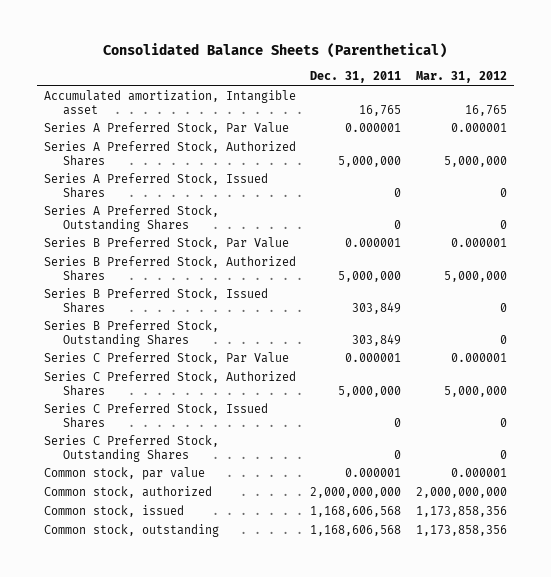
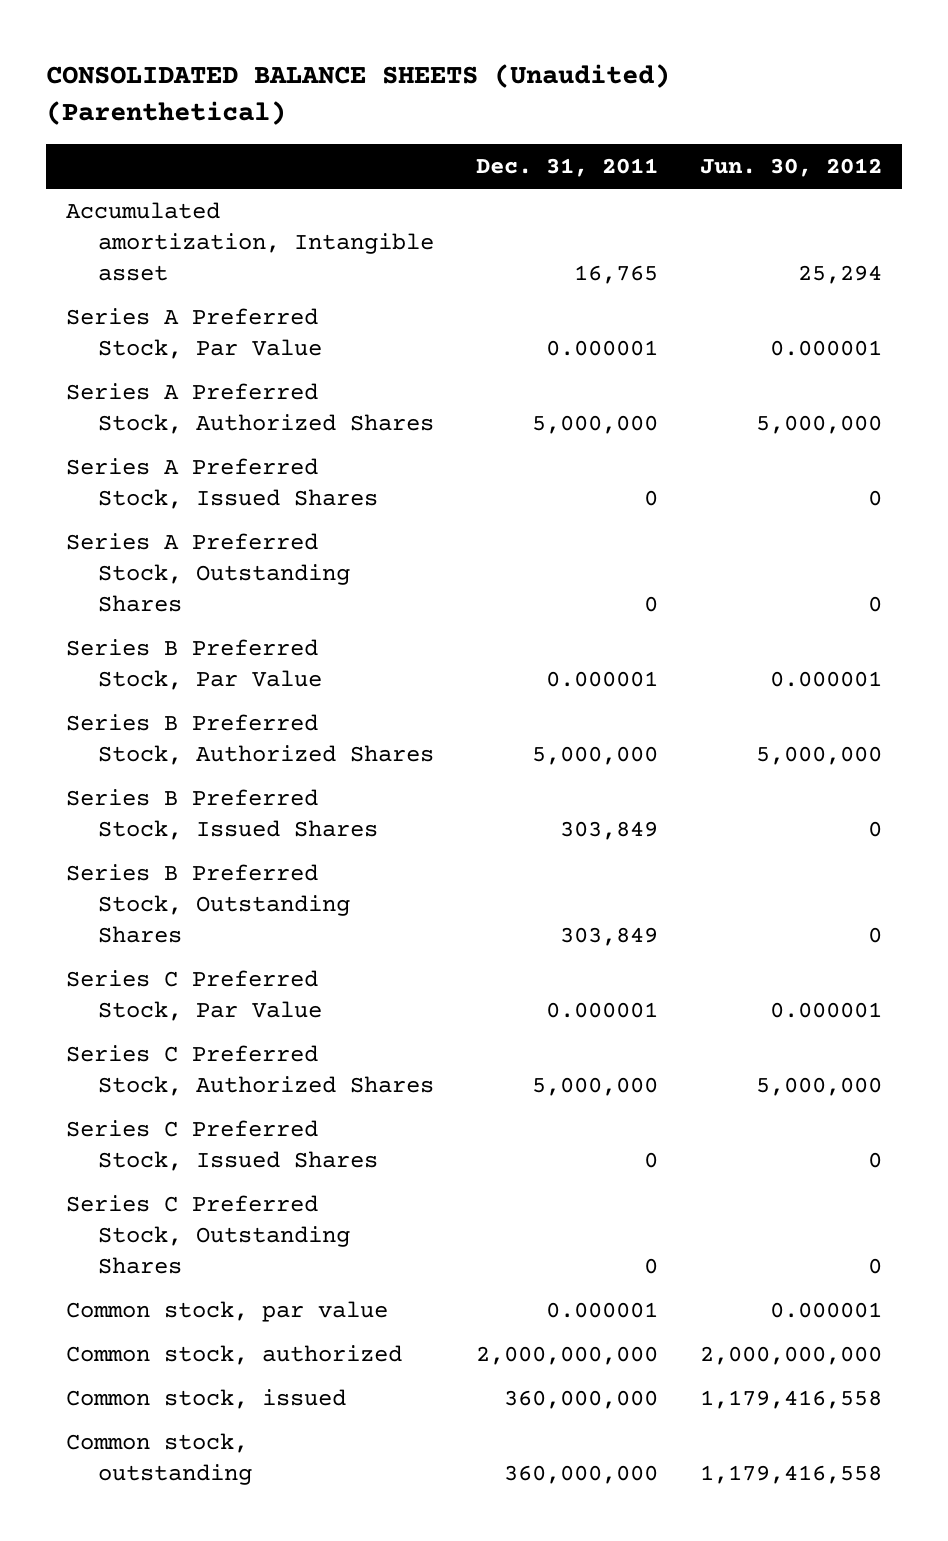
[103,43,448,59] Consolidated Balance Sheets (Parenthetical) -> [45,63,670,126] CONSOLIDATED BALANCE SHEETS (Unaudited) (Parenthetical)
[415,71,507,84] Mar. 31, 2012 -> none
none -> [699,158,882,178] Jun. 30, 2012
[310,506,402,518] 1,168,606,568 -> [503,1390,658,1410] 360,000,000
[310,525,402,537] 1,168,606,568 -> [503,1465,658,1485] 360,000,000

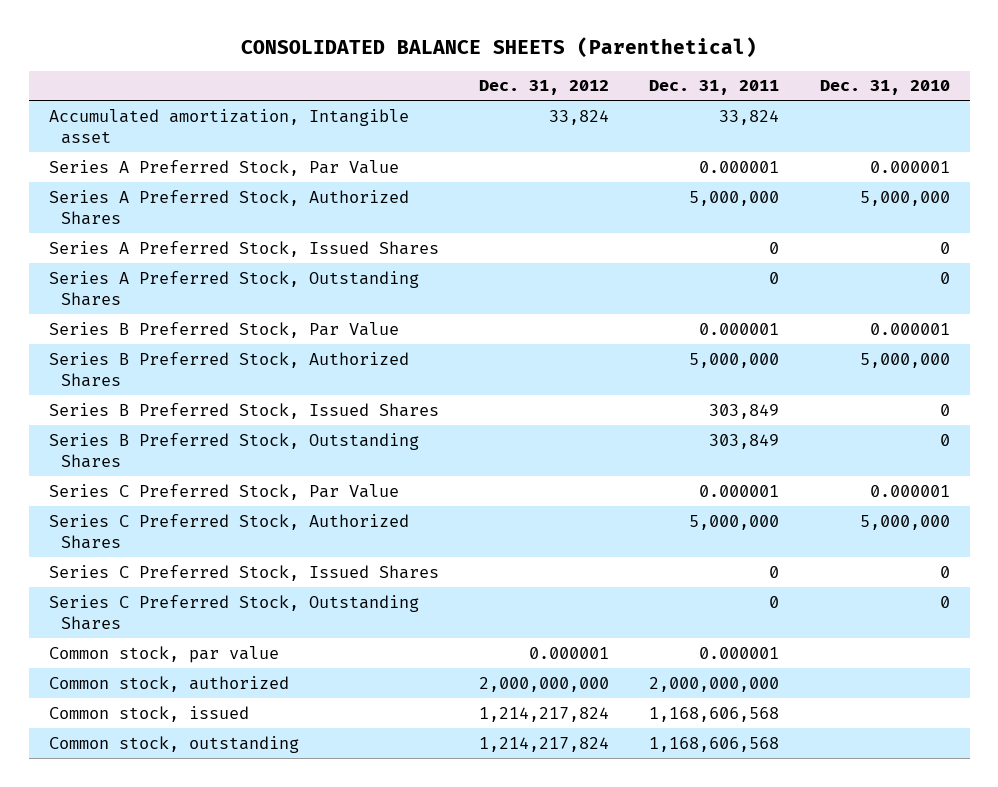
[45,63,670,126] CONSOLIDATED BALANCE SHEETS (Unaudited) (Parenthetical) -> [241,37,758,59] CONSOLIDATED BALANCE SHEETS (Parenthetical)
[699,158,882,178] Jun. 30, 2012 -> none
none -> [478,80,609,96] Dec. 31, 2012
none -> [819,80,950,96] Dec. 31, 2010
[573,265,658,285] 16,765 -> [719,109,780,125] 33,824
[503,1390,658,1410] 360,000,000 -> [649,706,780,722] 1,168,606,568
[503,1465,658,1485] 360,000,000 -> [649,736,780,752] 1,168,606,568

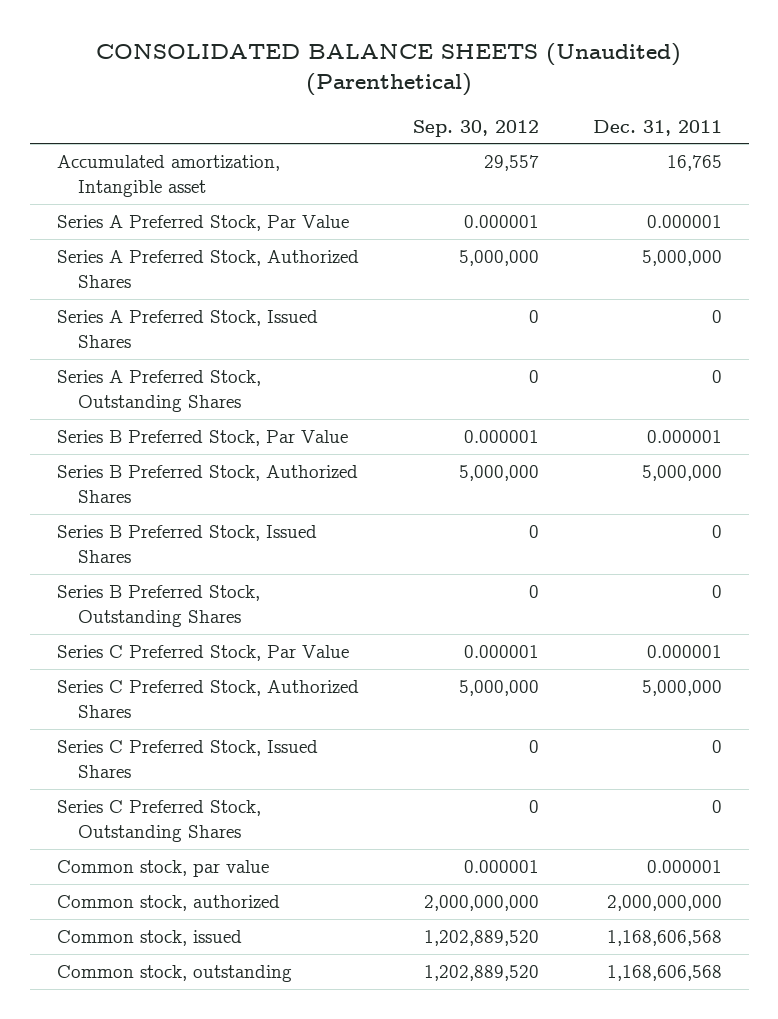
[241,37,758,59] CONSOLIDATED BALANCE SHEETS (Parenthetical) -> [96,43,682,97] CONSOLIDATED BALANCE SHEETS (Unaudited) (Parenthetical)
[478,80,609,96] Dec. 31, 2012 -> none
[819,80,950,96] Dec. 31, 2010 -> none
none -> [412,119,539,137] Sep. 30, 2012
[719,109,780,125] 33,824 -> [666,155,722,172] 16,765
[709,403,780,419] 303,849 -> [711,525,722,539] 0
[709,433,780,449] 303,849 -> [711,585,722,599] 0

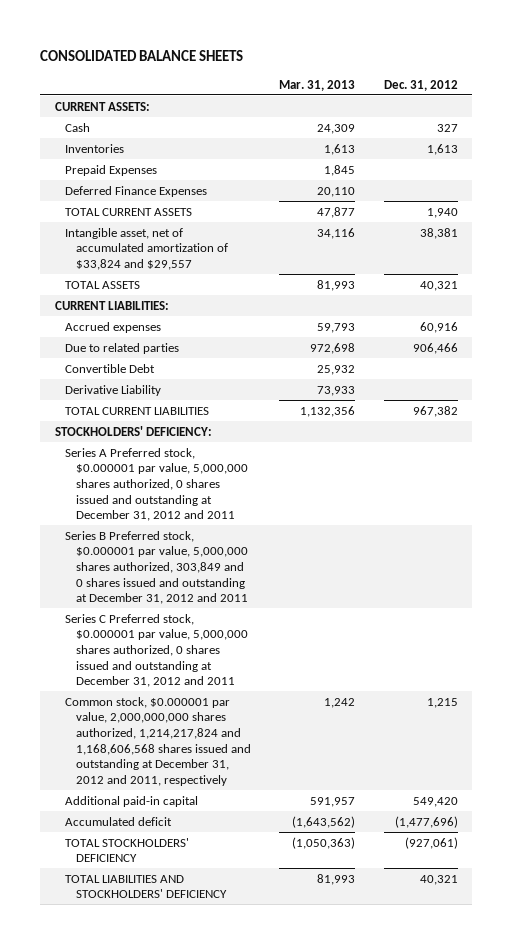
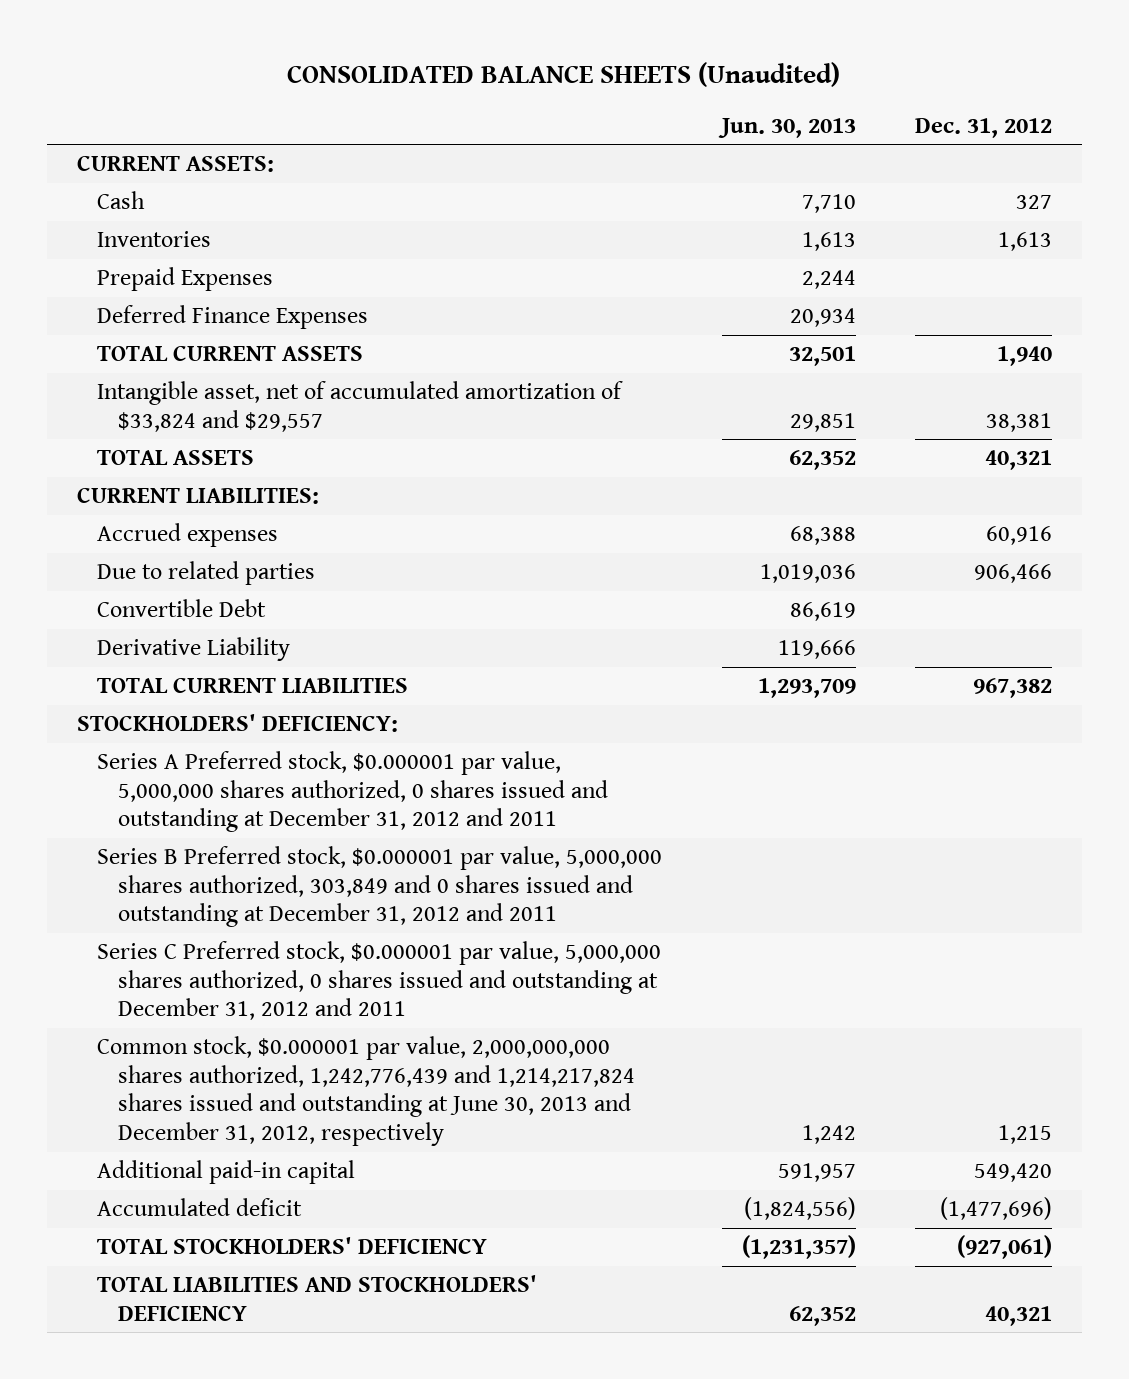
[40,49,244,61] CONSOLIDATED BALANCE SHEETS -> [287,62,841,88] CONSOLIDATED BALANCE SHEETS (Unaudited)
[279,79,356,91] Mar. 31, 2013 -> none
none -> [717,117,856,138] Jun. 30, 2013
[65,696,251,787] Common stock, $0.000001 par value, 2,000,000,000 shares authorized, 1,214,217,824 and 1,168,606,568 shares issued and outstanding at December 31, 2012 and 2011, respectively -> [97,1036,636,1147] Common stock, $0.000001 par value, 2,000,000,000 shares authorized, 1,242,776,439 and 1,214,217,824 shares issued and outstanding at June 30, 2013 and December 31, 2012, respectively

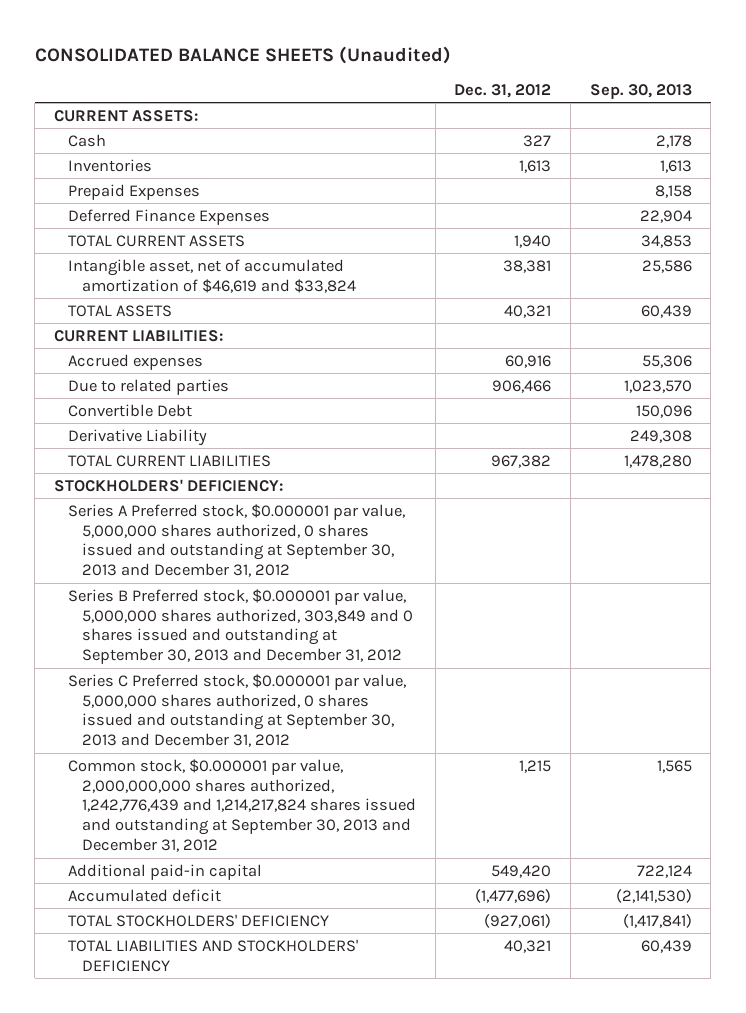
[717,117,856,138] Jun. 30, 2013 -> none
none -> [589,83,692,99] Sep. 30, 2013
[97,381,624,432] Intangible asset, net of accumulated amortization of $33,824 and $29,557 -> [68,258,357,293] Intangible asset, net of accumulated amortization of $46,619 and $33,824
[97,751,609,833] Series A Preferred stock, $0.000001 par value, 5,000,000 shares authorized, 0 shares issued and outstanding at December 31, 2012 and 2011 -> [68,503,406,578] Series A Preferred stock, $0.000001 par value, 5,000,000 shares authorized, 0 shares issued and outstanding at September 30, 2013 and December 31, 2012
[97,846,663,928] Series B Preferred stock, $0.000001 par value, 5,000,000 shares authorized, 303,849 and 0 shares issued and outstanding at December 31, 2012 and 2011 -> [68,588,414,665] Series B Preferred stock, $0.000001 par value, 5,000,000 shares authorized, 303,849 and 0 shares issued and outstanding at September 30, 2013 and December 31, 2012
[97,941,662,1021] Series C Preferred stock, $0.000001 par value, 5,000,000 shares authorized, 0 shares issued and outstanding at December 31, 2012 and 2011 -> [68,673,407,748] Series C Preferred stock, $0.000001 par value, 5,000,000 shares authorized, 0 shares issued and outstanding at September 30, 2013 and December 31, 2012
[97,1036,636,1147] Common stock, $0.000001 par value, 2,000,000,000 shares authorized, 1,242,776,439 and 1,214,217,824 shares issued and outstanding at June 30, 2013 and December 31, 2012, respectively -> [68,758,417,853] Common stock, $0.000001 par value, 2,000,000,000 shares authorized, 1,242,776,439 and 1,214,217,824 shares issued and outstanding at September 30, 2013 and December 31, 2012

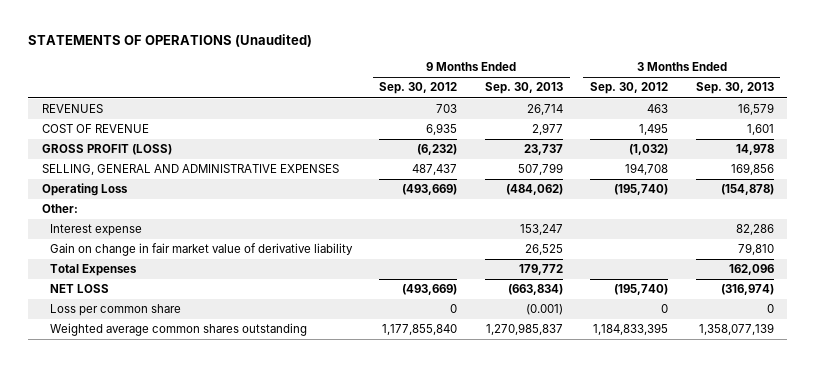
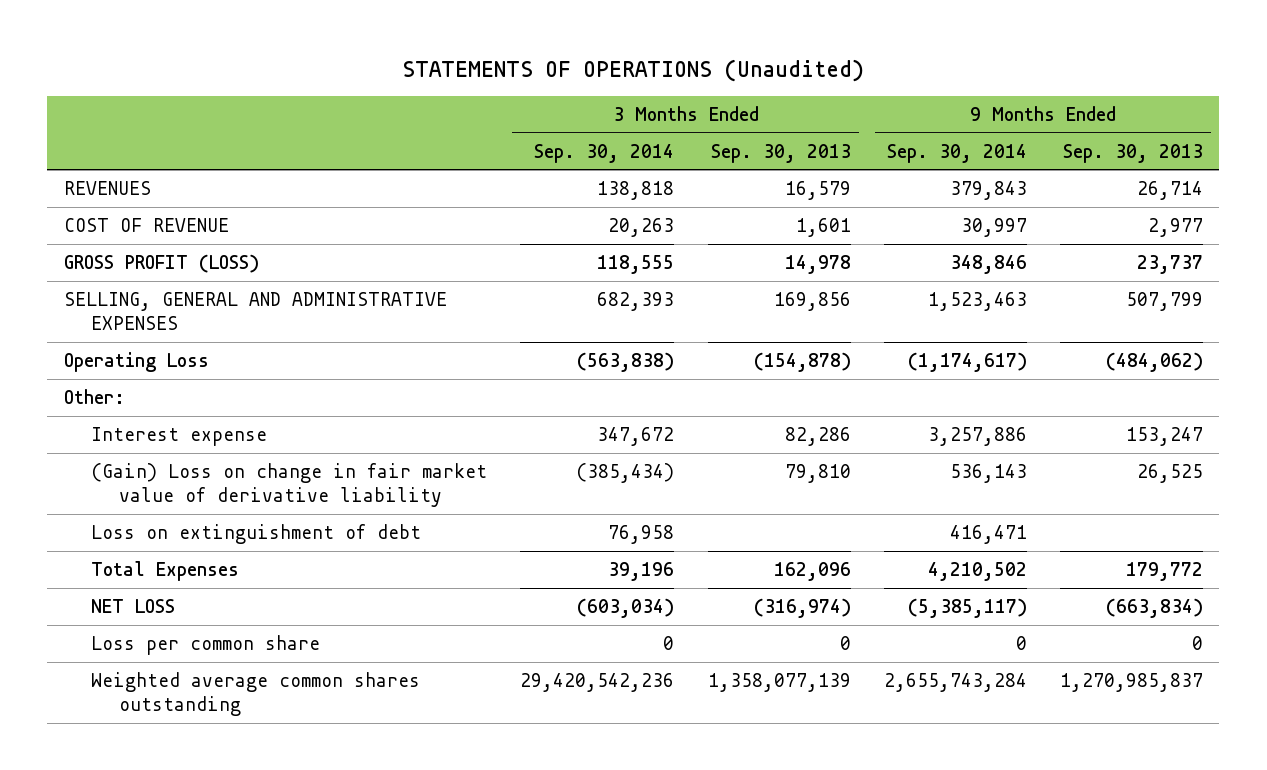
[379,82,458,95] Sep. 30, 2012 -> none
[590,82,669,95] Sep. 30, 2012 -> none
none -> [534,143,675,163] Sep. 30, 2014
none -> [886,143,1027,163] Sep. 30, 2014
[50,243,354,257] Gain on change in fair market value of derivative liability -> [91,462,488,508] (Gain) Loss on change in fair market value of derivative liability
none -> [91,523,422,544] Loss on extinguishment of debt
[525,304,563,316] (0.001) -> [1191,635,1203,650] 0

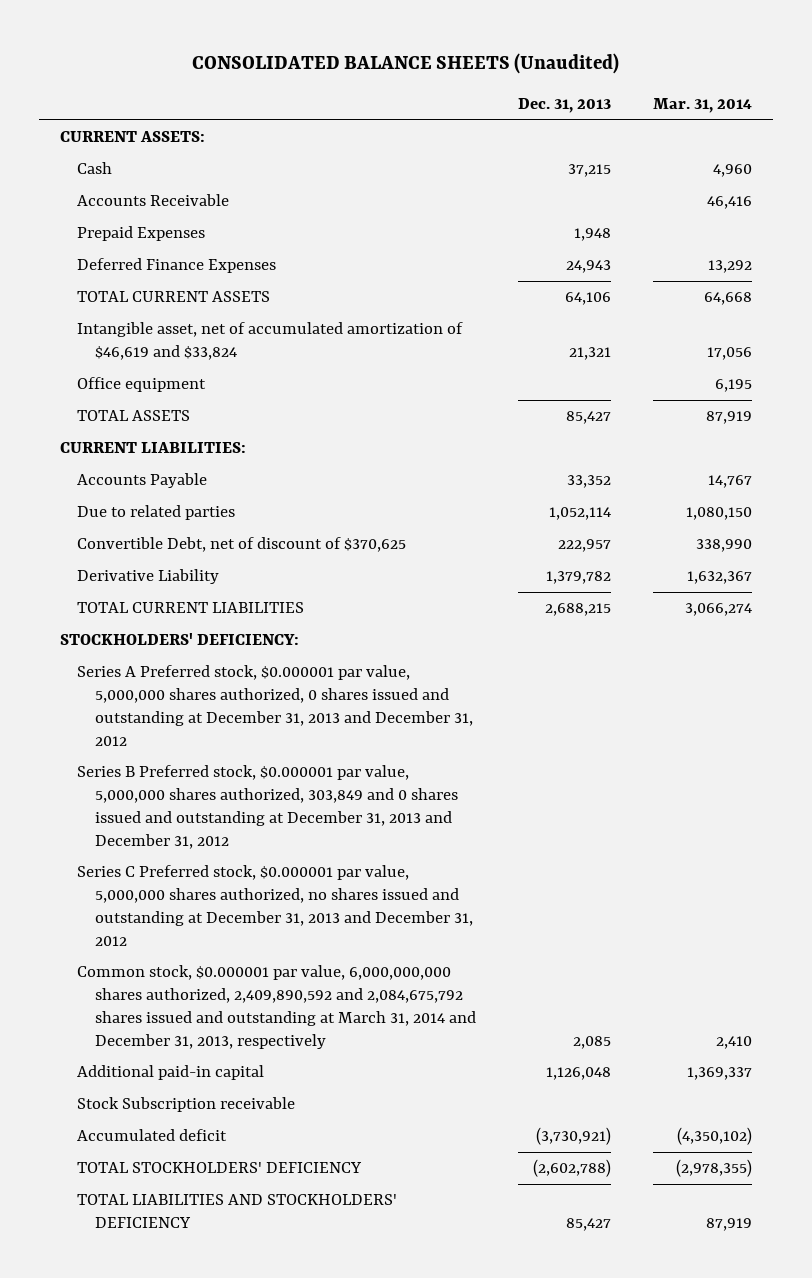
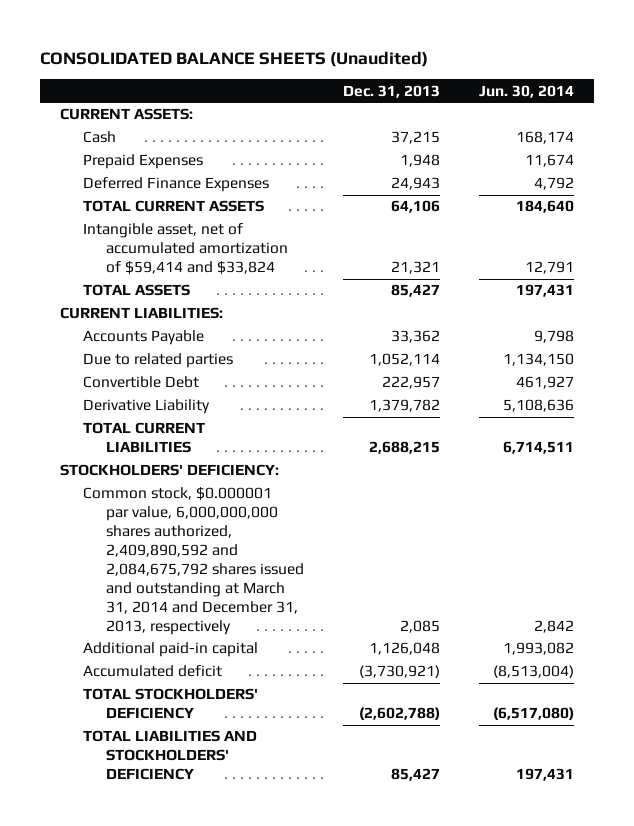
[653,98,753,114] Mar. 31, 2014 -> none
none -> [479,84,575,98] Jun. 30, 2014
[77,194,230,207] Accounts Receivable -> none
[77,377,207,393] Office equipment -> none
[77,322,464,361] Intangible asset, net of accumulated amortization of $46,619 and $33,824 -> [82,223,288,276] Intangible asset, net of accumulated amortization of $59,414 and $33,824
[566,475,611,489] 33,352 -> [391,330,441,344] 33,362
[77,537,407,553] Convertible Debt, net of discount of $370,625 -> [82,376,199,389] Convertible Debt
[77,665,473,746] Series A Preferred stock, $0.000001 par value, 5,000,000 shares authorized, 0 shares issued and outstanding at December 31, 2013 and December 31, 2012 -> none
[77,765,458,849] Series B Preferred stock, $0.000001 par value, 5,000,000 shares authorized, 303,849 and 0 shares issued and outstanding at December 31, 2013 and December 31, 2012 -> none
[77,865,473,946] Series C Preferred stock, $0.000001 par value, 5,000,000 shares authorized, no shares issued and outstanding at December 31, 2013 and December 31, 2012 -> none
[77,1097,296,1113] Stock Subscription receivable -> none

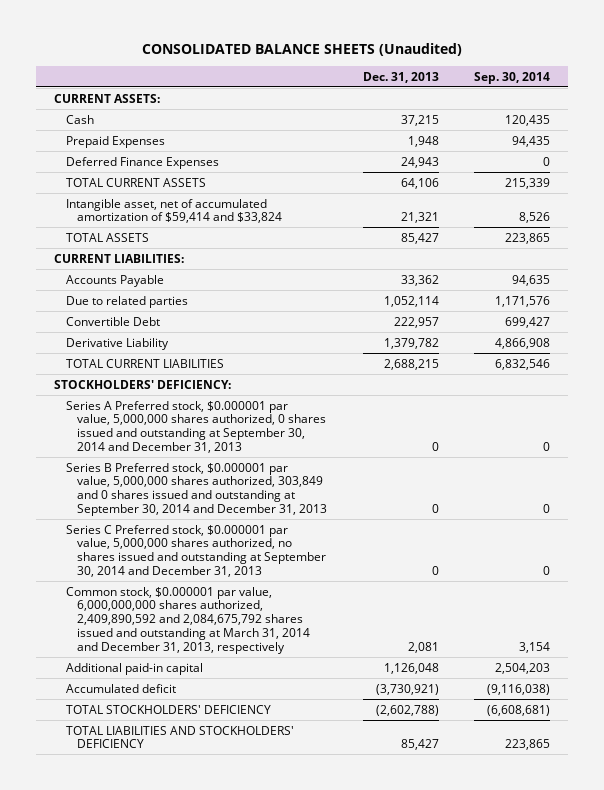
[479,84,575,98] Jun. 30, 2014 -> none
none -> [474,71,551,84] Sep. 30, 2014
none -> [65,400,327,454] Series A Preferred stock, $0.000001 par value, 5,000,000 shares authorized, 0 shares issued and outstanding at September 30, 2014 and December 31, 2013
none -> [65,462,328,517] Series B Preferred stock, $0.000001 par value, 5,000,000 shares authorized, 303,849 and 0 shares issued and outstanding at September 30, 2014 and December 31, 2013
none -> [65,524,327,578] Series C Preferred stock, $0.000001 par value, 5,000,000 shares authorized, no shares issued and outstanding at September 30, 2014 and December 31, 2013
[400,619,441,633] 2,085 -> [407,641,439,653] 2,081

